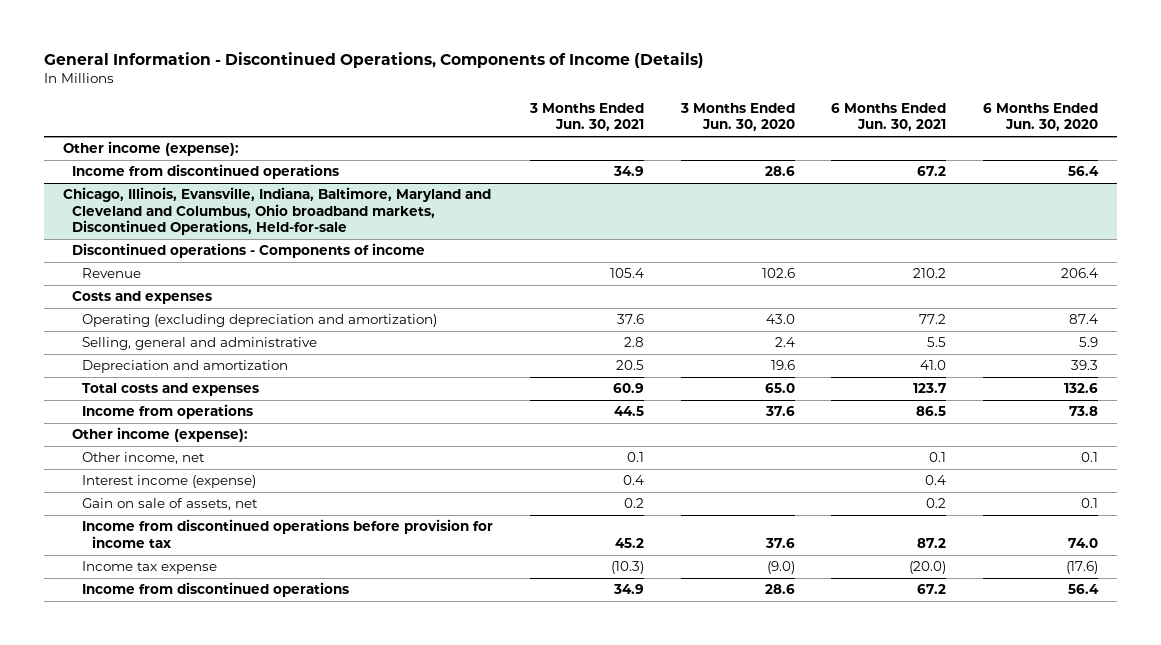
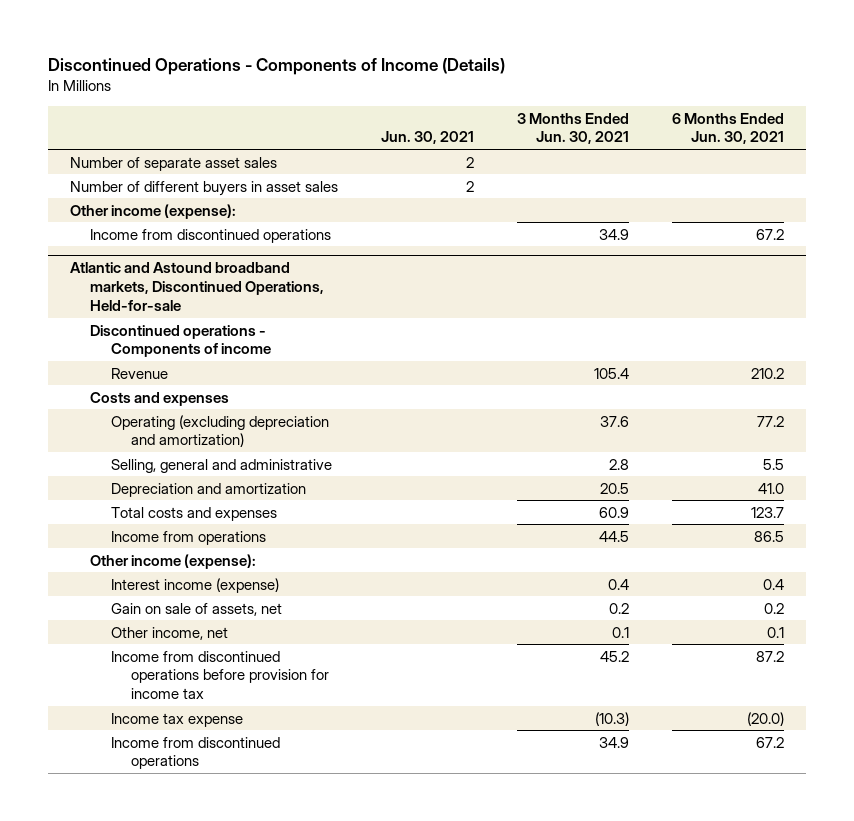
[44,52,705,69] General Information - Discontinued Operations, Components of Income (Details) -> [48,58,506,76] Discontinued Operations - Components of Income (Details)
[679,102,795,132] 3 Months Ended Jun. 30, 2020 -> none
[983,102,1099,132] 6 Months Ended Jun. 30, 2020 -> none
none -> [380,131,474,145] Jun. 30, 2021
none -> [69,156,277,171] Number of separate asset sales
none -> [69,180,338,196] Number of different buyers in asset sales
[62,187,491,236] Chicago, Illinois, Evansville, Indiana, Baltimore, Maryland and Cleveland and Columbus, Ohio broadband markets, Discontinued Operations, Held-for-sale -> none
none -> [69,261,325,311] Atlantic and Astound broadband markets, Discontinued Operations, Held-for-sale
[82,452,206,465] Other income, net -> none
none -> [110,626,228,640] Other income, net

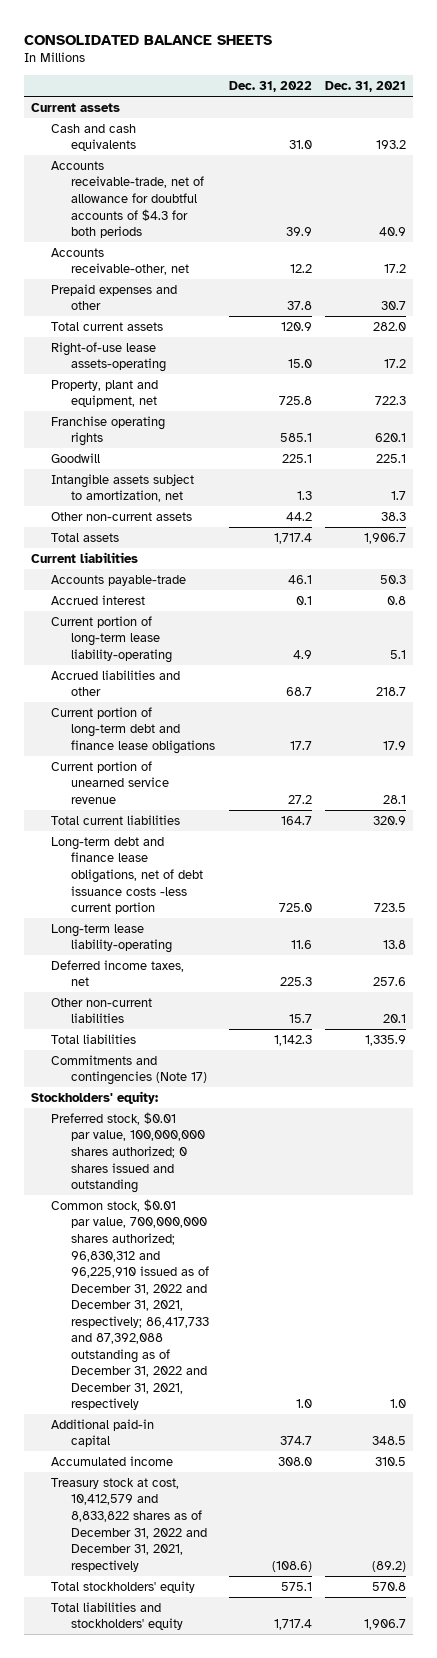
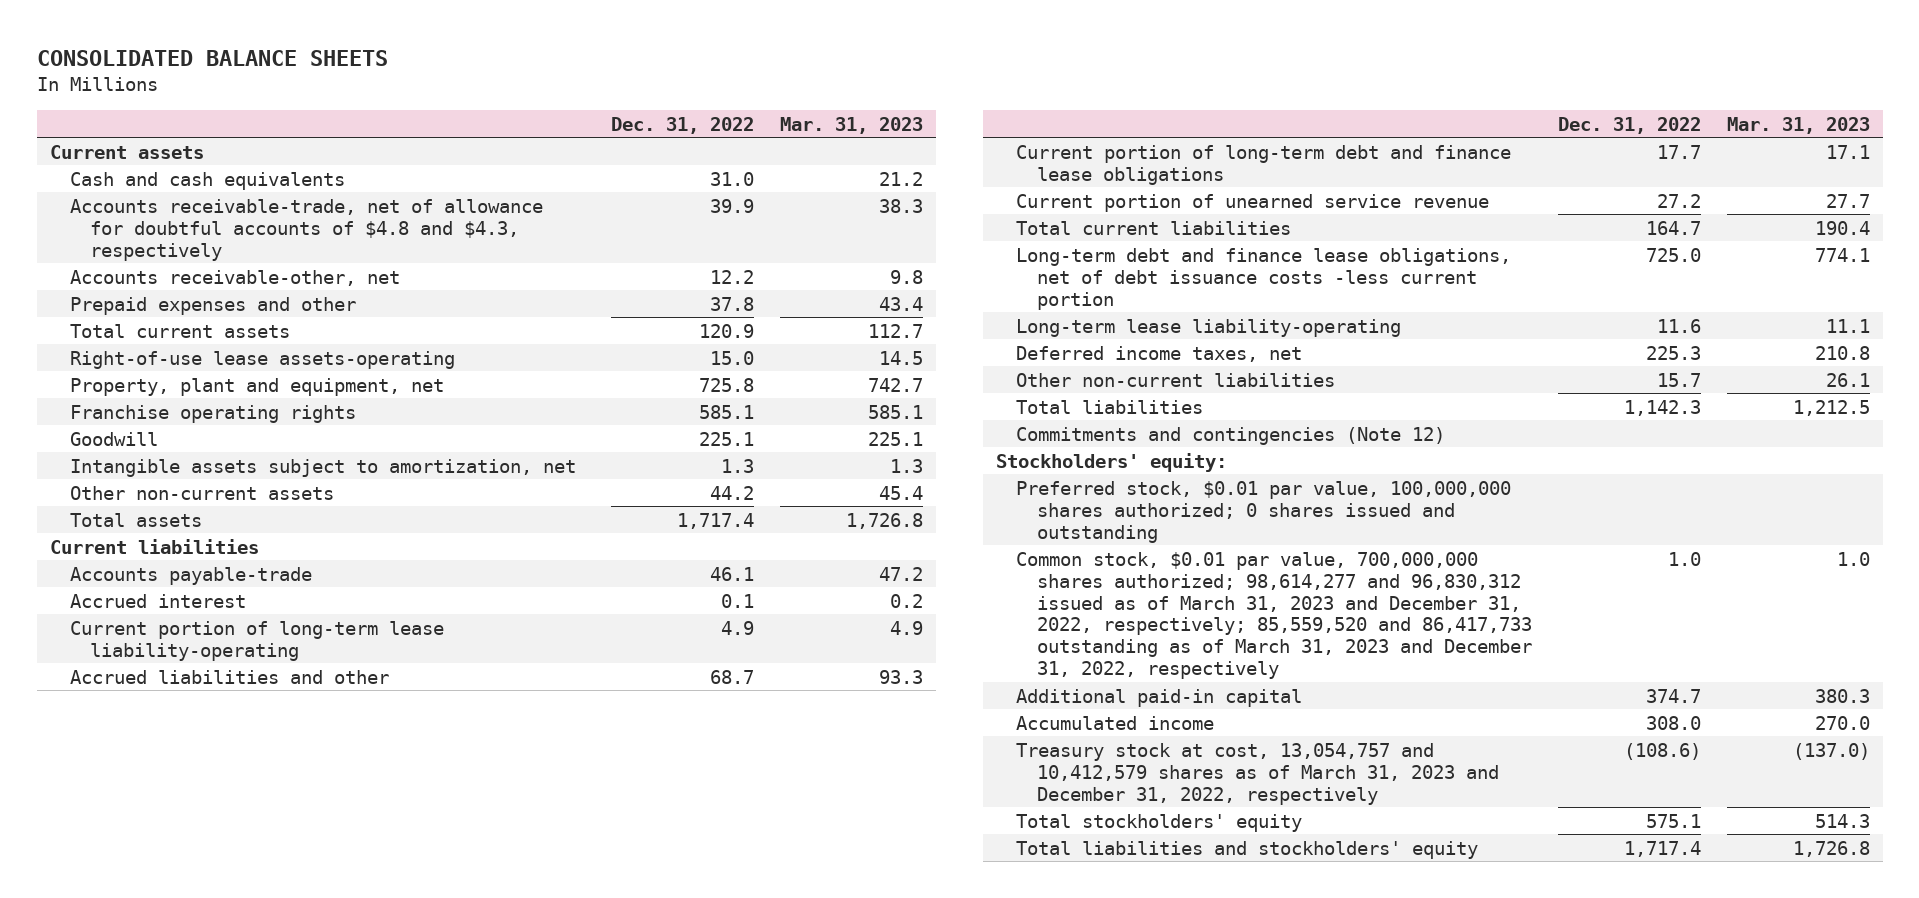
[325,81,407,93] Dec. 31, 2021 -> none
none -> [780,116,924,134] Mar. 31, 2023
[51,160,205,239] Accounts receivable-trade, net of allowance for doubtful accounts of $4.3 for both periods -> [70,198,544,261] Accounts receivable-trade, net of allowance for doubtful accounts of $4.8 and $4.3, respectively
[51,1054,208,1086] Commitments and contingencies (Note 17) -> [1016,426,1446,445] Commitments and contingencies (Note 12)
[51,1198,210,1411] Common stock, $0.01 par value, 700,000,000 shares authorized; 96,830,312 and 96,225,910 issued as of December 31, 2022 and December 31, 2021, respectively; 86,417,733 and 87,392,088 outstanding as of December 31, 2022 and December 31, 2021, respectively -> [1016,551,1532,680] Common stock, $0.01 par value, 700,000,000 shares authorized; 98,614,277 and 96,830,312 issued as of March 31, 2023 and December 31, 2022, respectively; 85,559,520 and 86,417,733 outstanding as of March 31, 2023 and December 31, 2022, respectively
[51,1477,208,1572] Treasury stock at cost, 10,412,579 and 8,833,822 shares as of December 31, 2022 and December 31, 2021, respectively -> [1016,742,1499,805] Treasury stock at cost, 13,054,757 and 10,412,579 shares as of March 31, 2023 and December 31, 2022, respectively

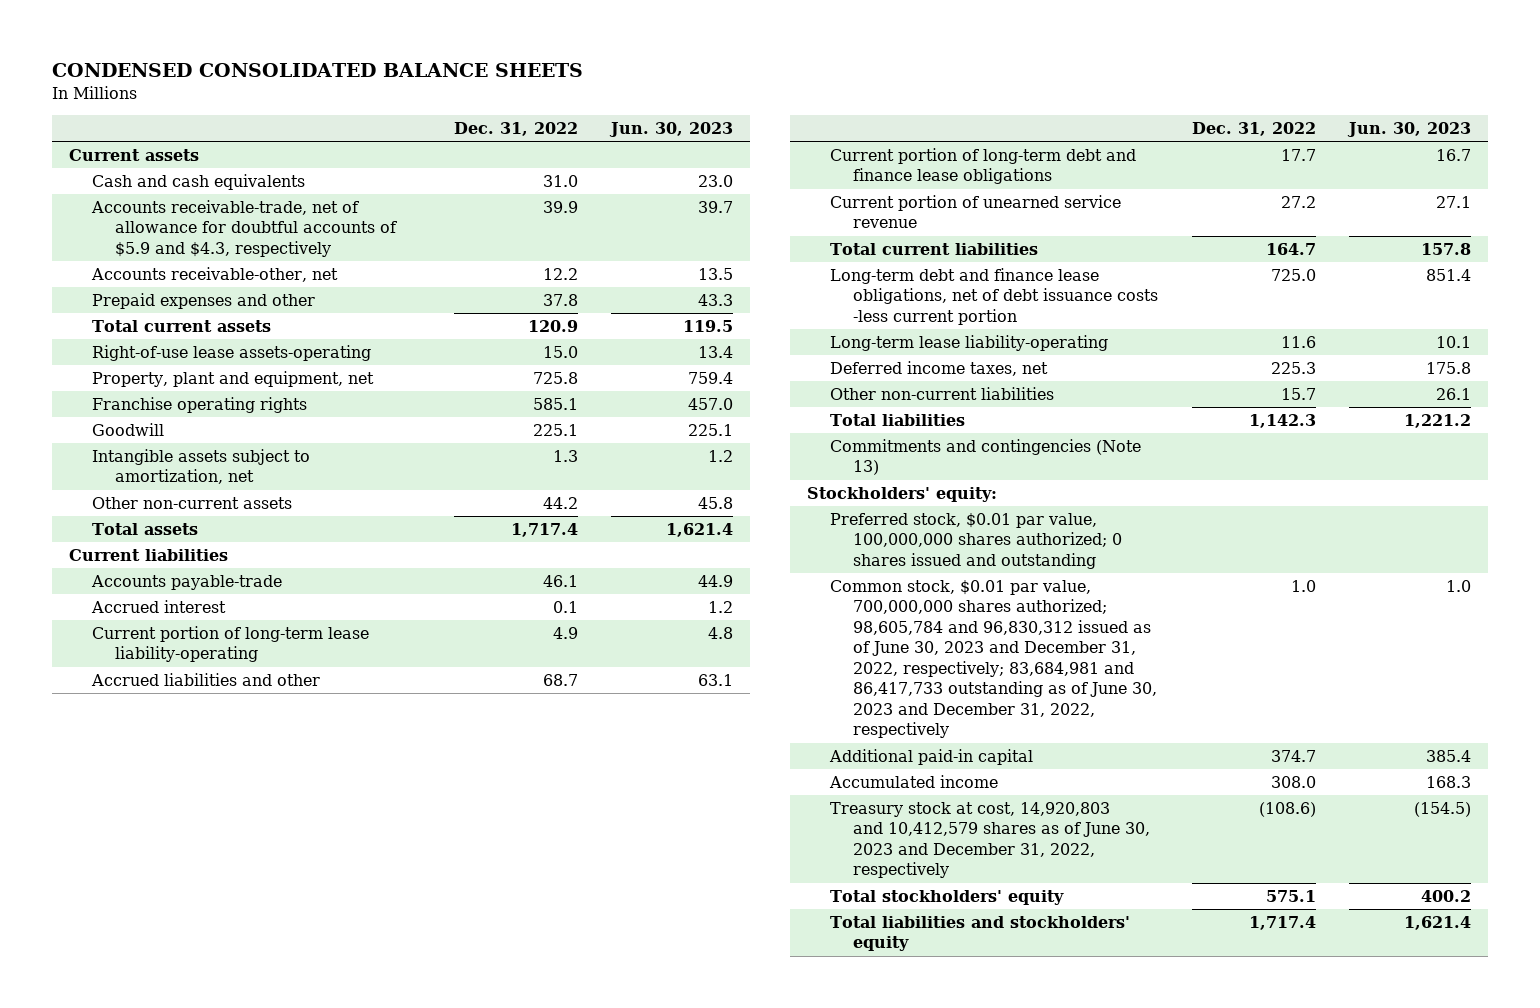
[36,49,388,66] CONSOLIDATED BALANCE SHEETS -> [52,63,584,78] CONDENSED CONSOLIDATED BALANCE SHEETS
[780,116,924,134] Mar. 31, 2023 -> none
none -> [609,122,734,138] Jun. 30, 2023
[70,198,544,261] Accounts receivable-trade, net of allowance for doubtful accounts of $4.8 and $4.3, respectively -> [90,199,397,257] Accounts receivable-trade, net of allowance for doubtful accounts of $5.9 and $4.3, respectively
[1016,426,1446,445] Commitments and contingencies (Note 12) -> [830,438,1142,476] Commitments and contingencies (Note 13)
[1016,551,1532,680] Common stock, $0.01 par value, 700,000,000 shares authorized; 98,614,277 and 96,830,312 issued as of March 31, 2023 and December 31, 2022, respectively; 85,559,520 and 86,417,733 outstanding as of March 31, 2023 and December 31, 2022, respectively -> [830,579,1158,739] Common stock, $0.01 par value, 700,000,000 shares authorized; 98,605,784 and 96,830,312 issued as of June 30, 2023 and December 31, 2022, respectively; 83,684,981 and 86,417,733 outstanding as of June 30, 2023 and December 31, 2022, respectively
[1016,742,1499,805] Treasury stock at cost, 13,054,757 and 10,412,579 shares as of March 31, 2023 and December 31, 2022, respectively -> [830,801,1151,879] Treasury stock at cost, 14,920,803 and 10,412,579 shares as of June 30, 2023 and December 31, 2022, respectively

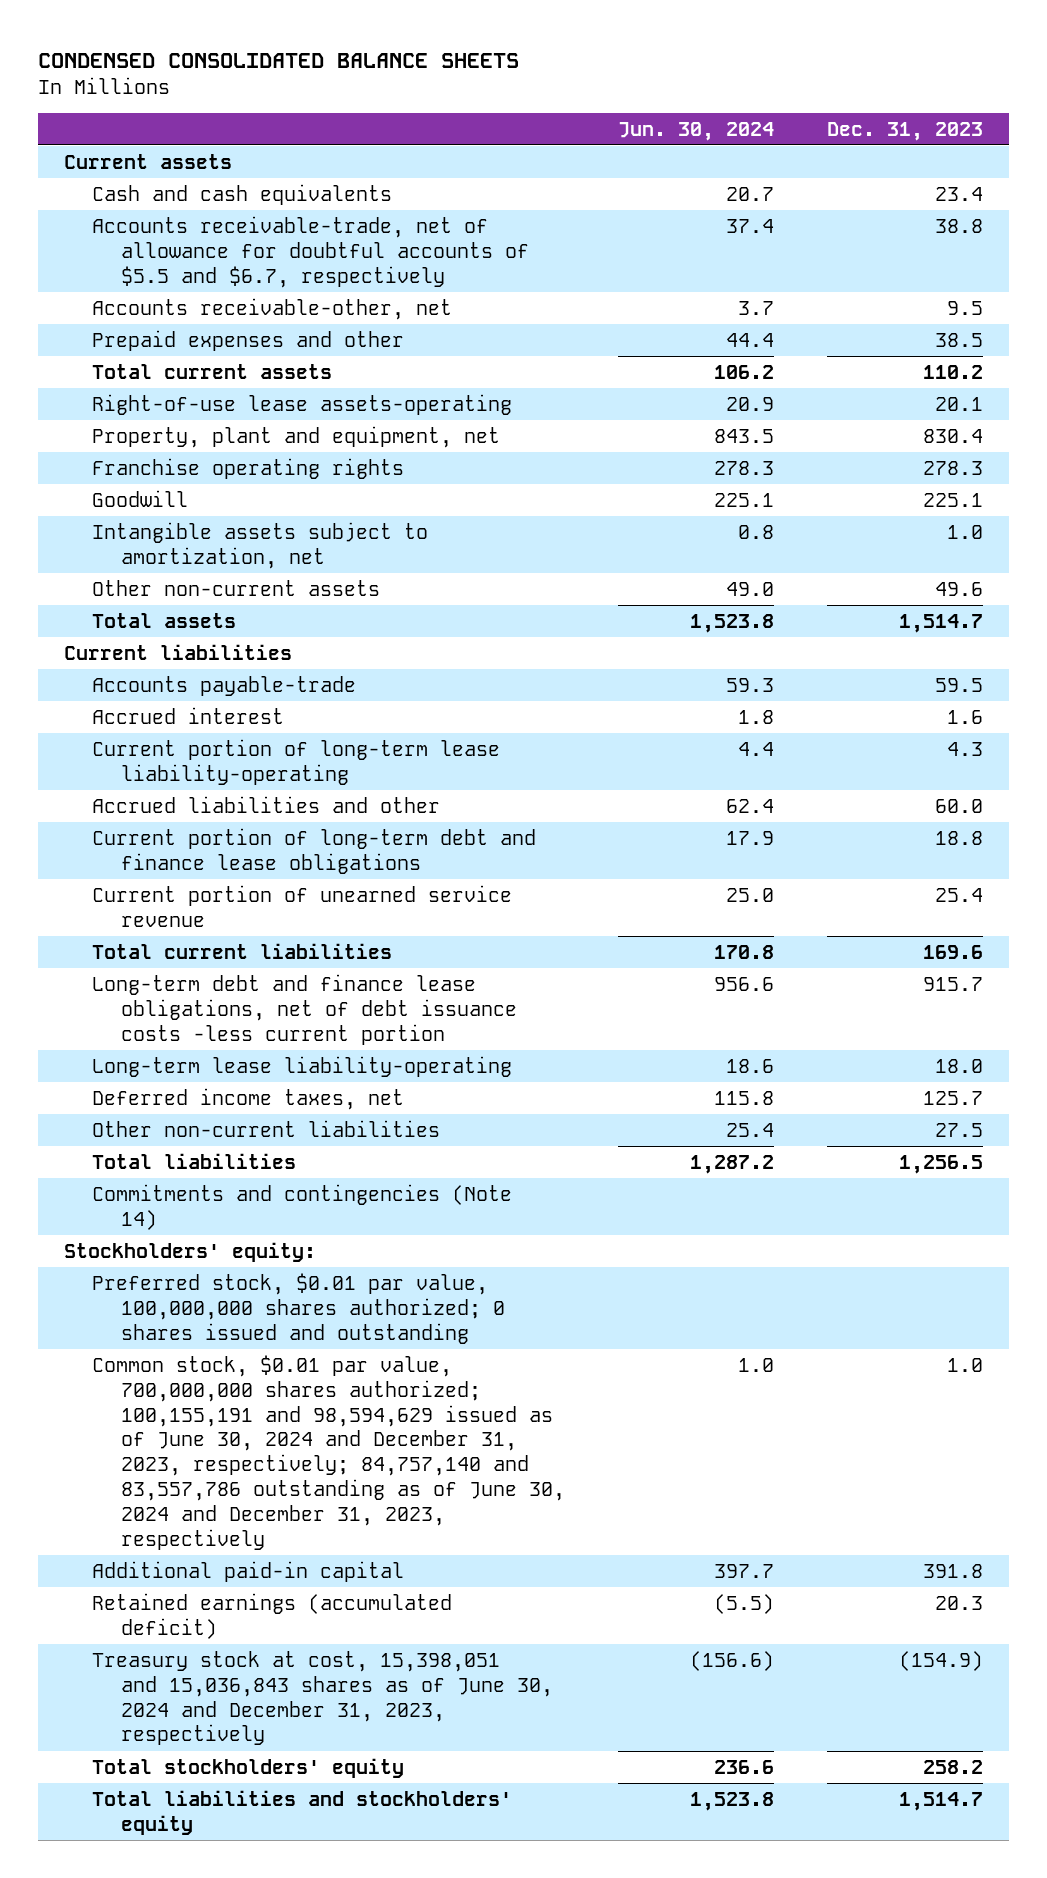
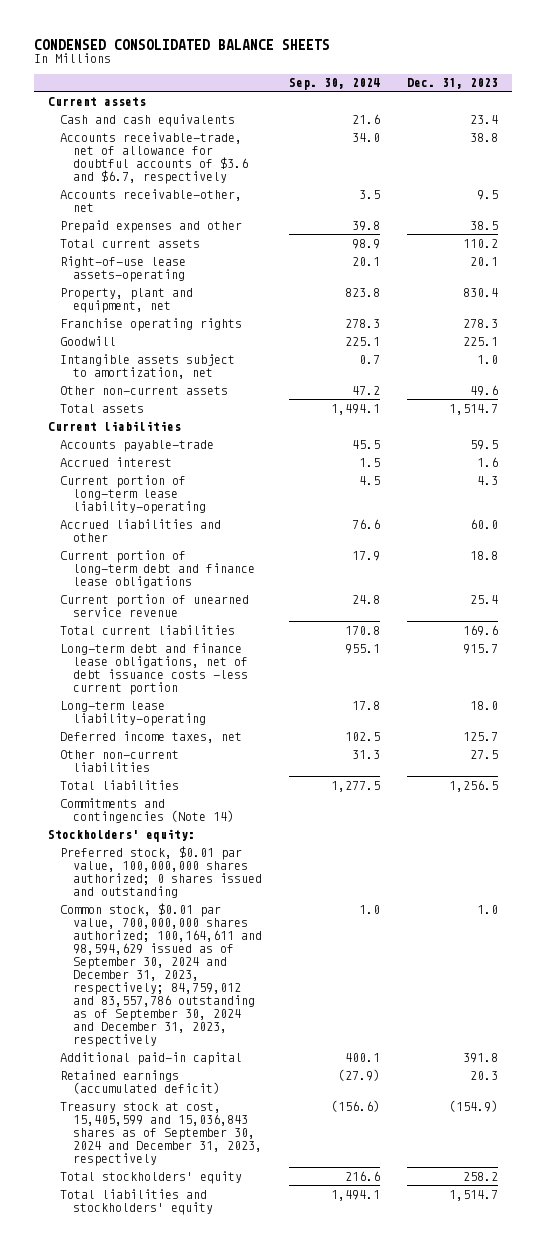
[617,121,774,141] Jun. 30, 2024 -> none
none -> [289,78,381,91] Sep. 30, 2024
[92,215,529,288] Accounts receivable-trade, net of allowance for doubtful accounts of $5.5 and $6.7, respectively -> [60,131,249,184] Accounts receivable-trade, net of allowance for doubtful accounts of $3.6 and $6.7, respectively
[92,1354,565,1551] Common stock, $0.01 par value, 700,000,000 shares authorized; 100,155,191 and 98,594,629 issued as of June 30, 2024 and December 31, 2023, respectively; 84,757,140 and 83,557,786 outstanding as of June 30, 2024 and December 31, 2023, respectively -> [60,902,263,1048] Common stock, $0.01 par value, 700,000,000 shares authorized; 100,164,611 and 98,594,629 issued as of September 30, 2024 and December 31, 2023, respectively; 84,759,012 and 83,557,786 outstanding as of September 30, 2024 and December 31, 2023, respectively
[92,1650,553,1746] Treasury stock at cost, 15,398,051 and 15,036,843 shares as of June 30, 2024 and December 31, 2023, respectively -> [60,1101,263,1166] Treasury stock at cost, 15,405,599 and 15,036,843 shares as of September 30, 2024 and December 31, 2023, respectively

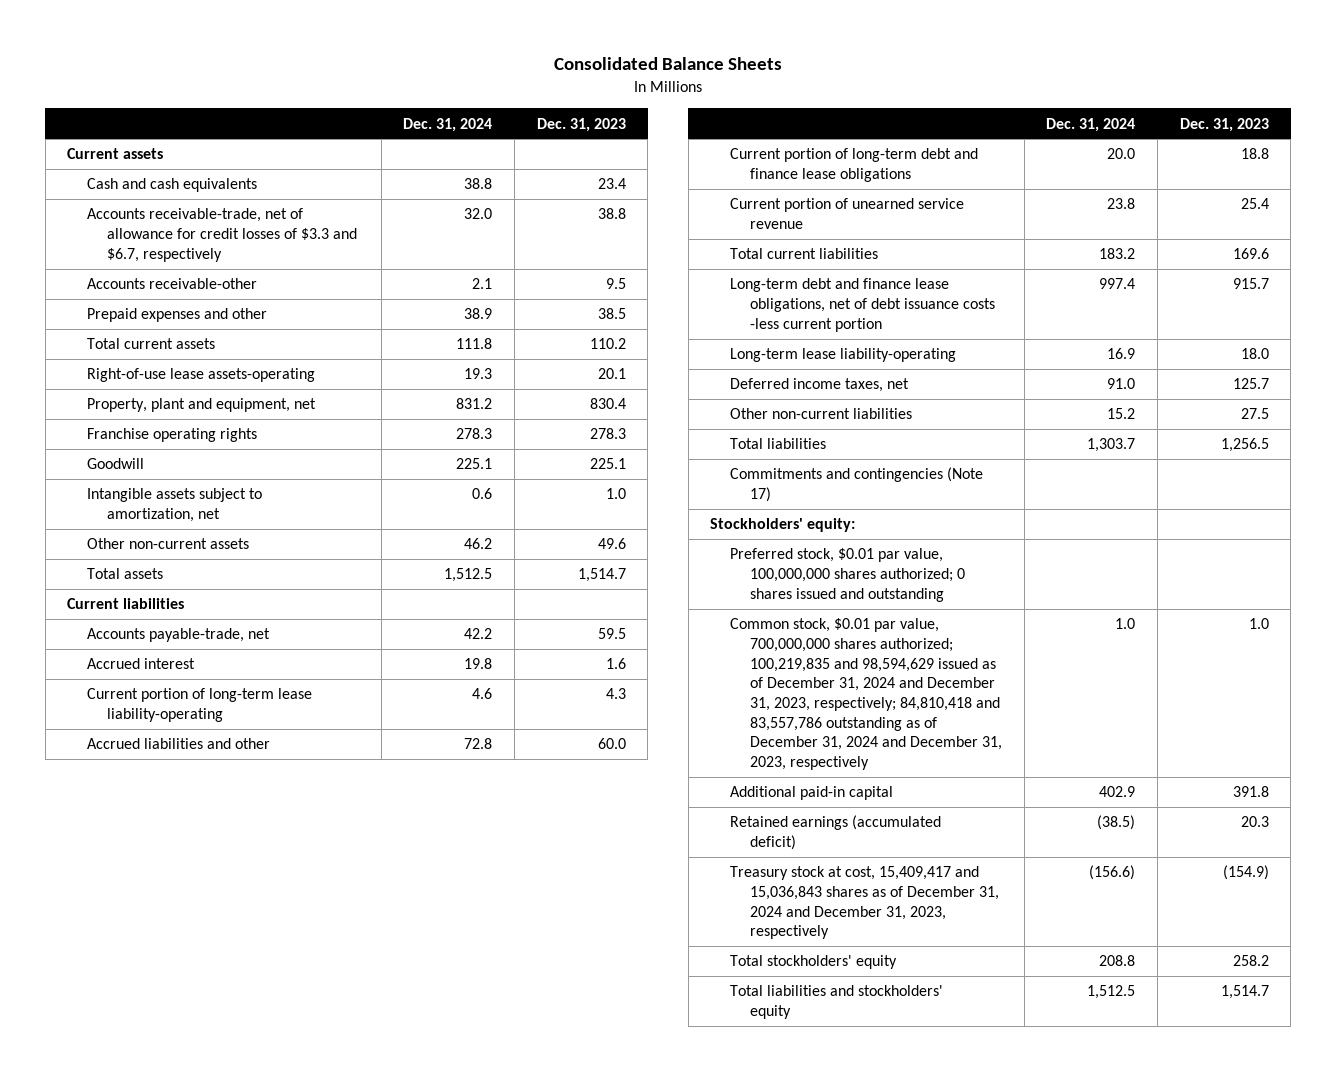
[34,38,331,50] CONDENSED CONSOLIDATED BALANCE SHEETS -> [553,57,782,71] Consolidated Balance Sheets
[289,78,381,91] Sep. 30, 2024 -> none
none -> [403,117,493,132] Dec. 31, 2024
[60,131,249,184] Accounts receivable-trade, net of allowance for doubtful accounts of $3.6 and $6.7, respectively -> [87,208,357,262] Accounts receivable-trade, net of allowance for credit losses of $3.3 and $6.7, respectively
[60,188,243,212] Accounts receivable-other, net -> [87,278,258,290] Accounts receivable-other
[60,439,215,452] Accounts payable-trade -> [87,628,271,643] Accounts payable-trade, net
[60,797,235,823] Commitments and contingencies (Note 14) -> [730,467,984,503] Commitments and contingencies (Note 17)
[60,902,263,1048] Common stock, $0.01 par value, 700,000,000 shares authorized; 100,164,611 and 98,594,629 issued as of September 30, 2024 and December 31, 2023, respectively; 84,759,012 and 83,557,786 outstanding as of September 30, 2024 and December 31, 2023, respectively -> [730,618,1002,771] Common stock, $0.01 par value, 700,000,000 shares authorized; 100,219,835 and 98,594,629 issued as of December 31, 2024 and December 31, 2023, respectively; 84,810,418 and 83,557,786 outstanding as of December 31, 2024 and December 31, 2023, respectively
[60,1101,263,1166] Treasury stock at cost, 15,405,599 and 15,036,843 shares as of September 30, 2024 and December 31, 2023, respectively -> [730,866,999,940] Treasury stock at cost, 15,409,417 and 15,036,843 shares as of December 31, 2024 and December 31, 2023, respectively

